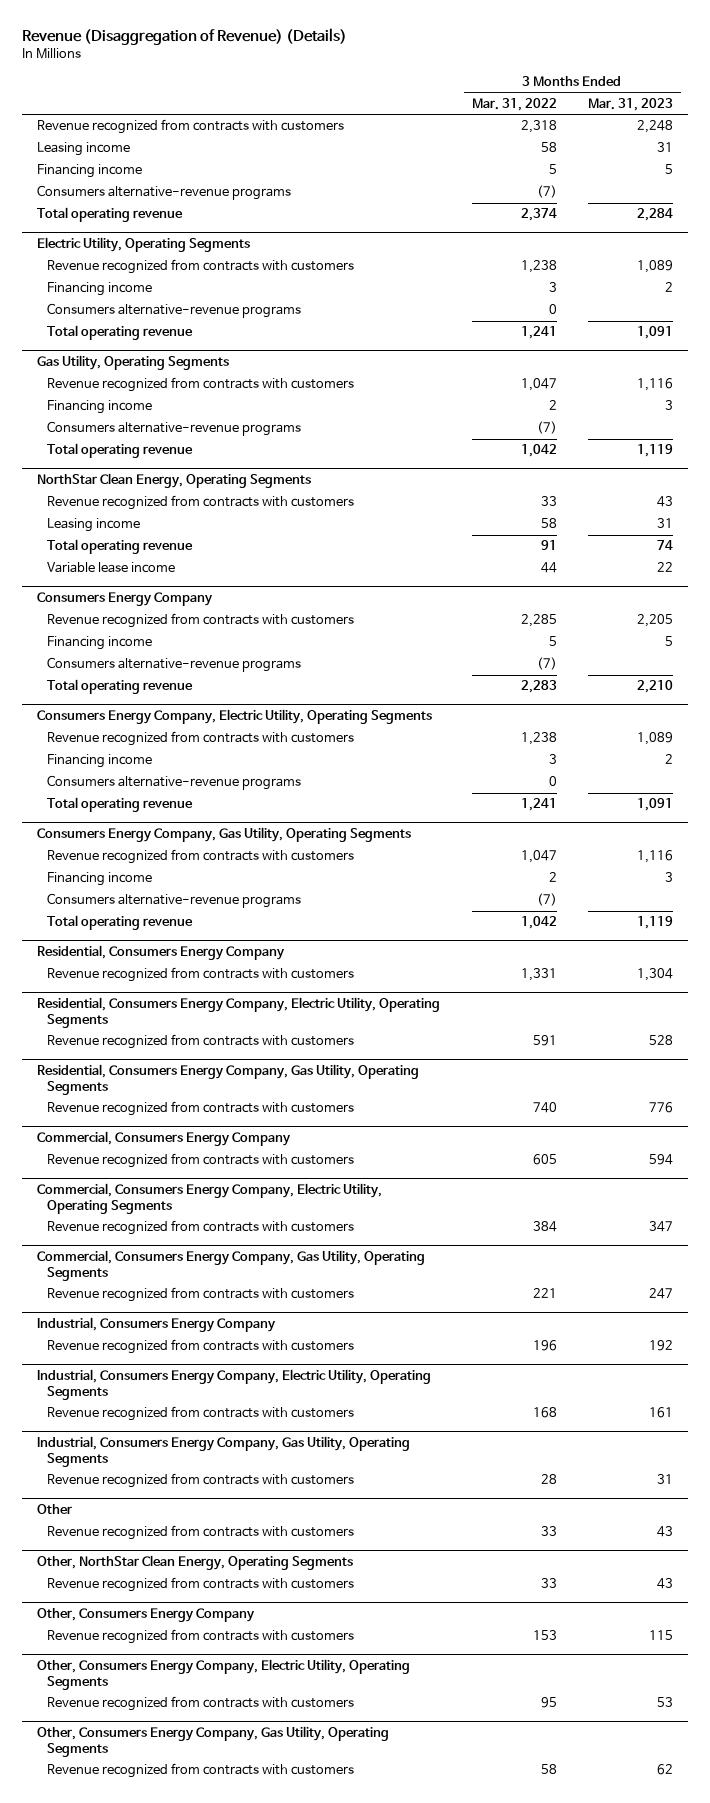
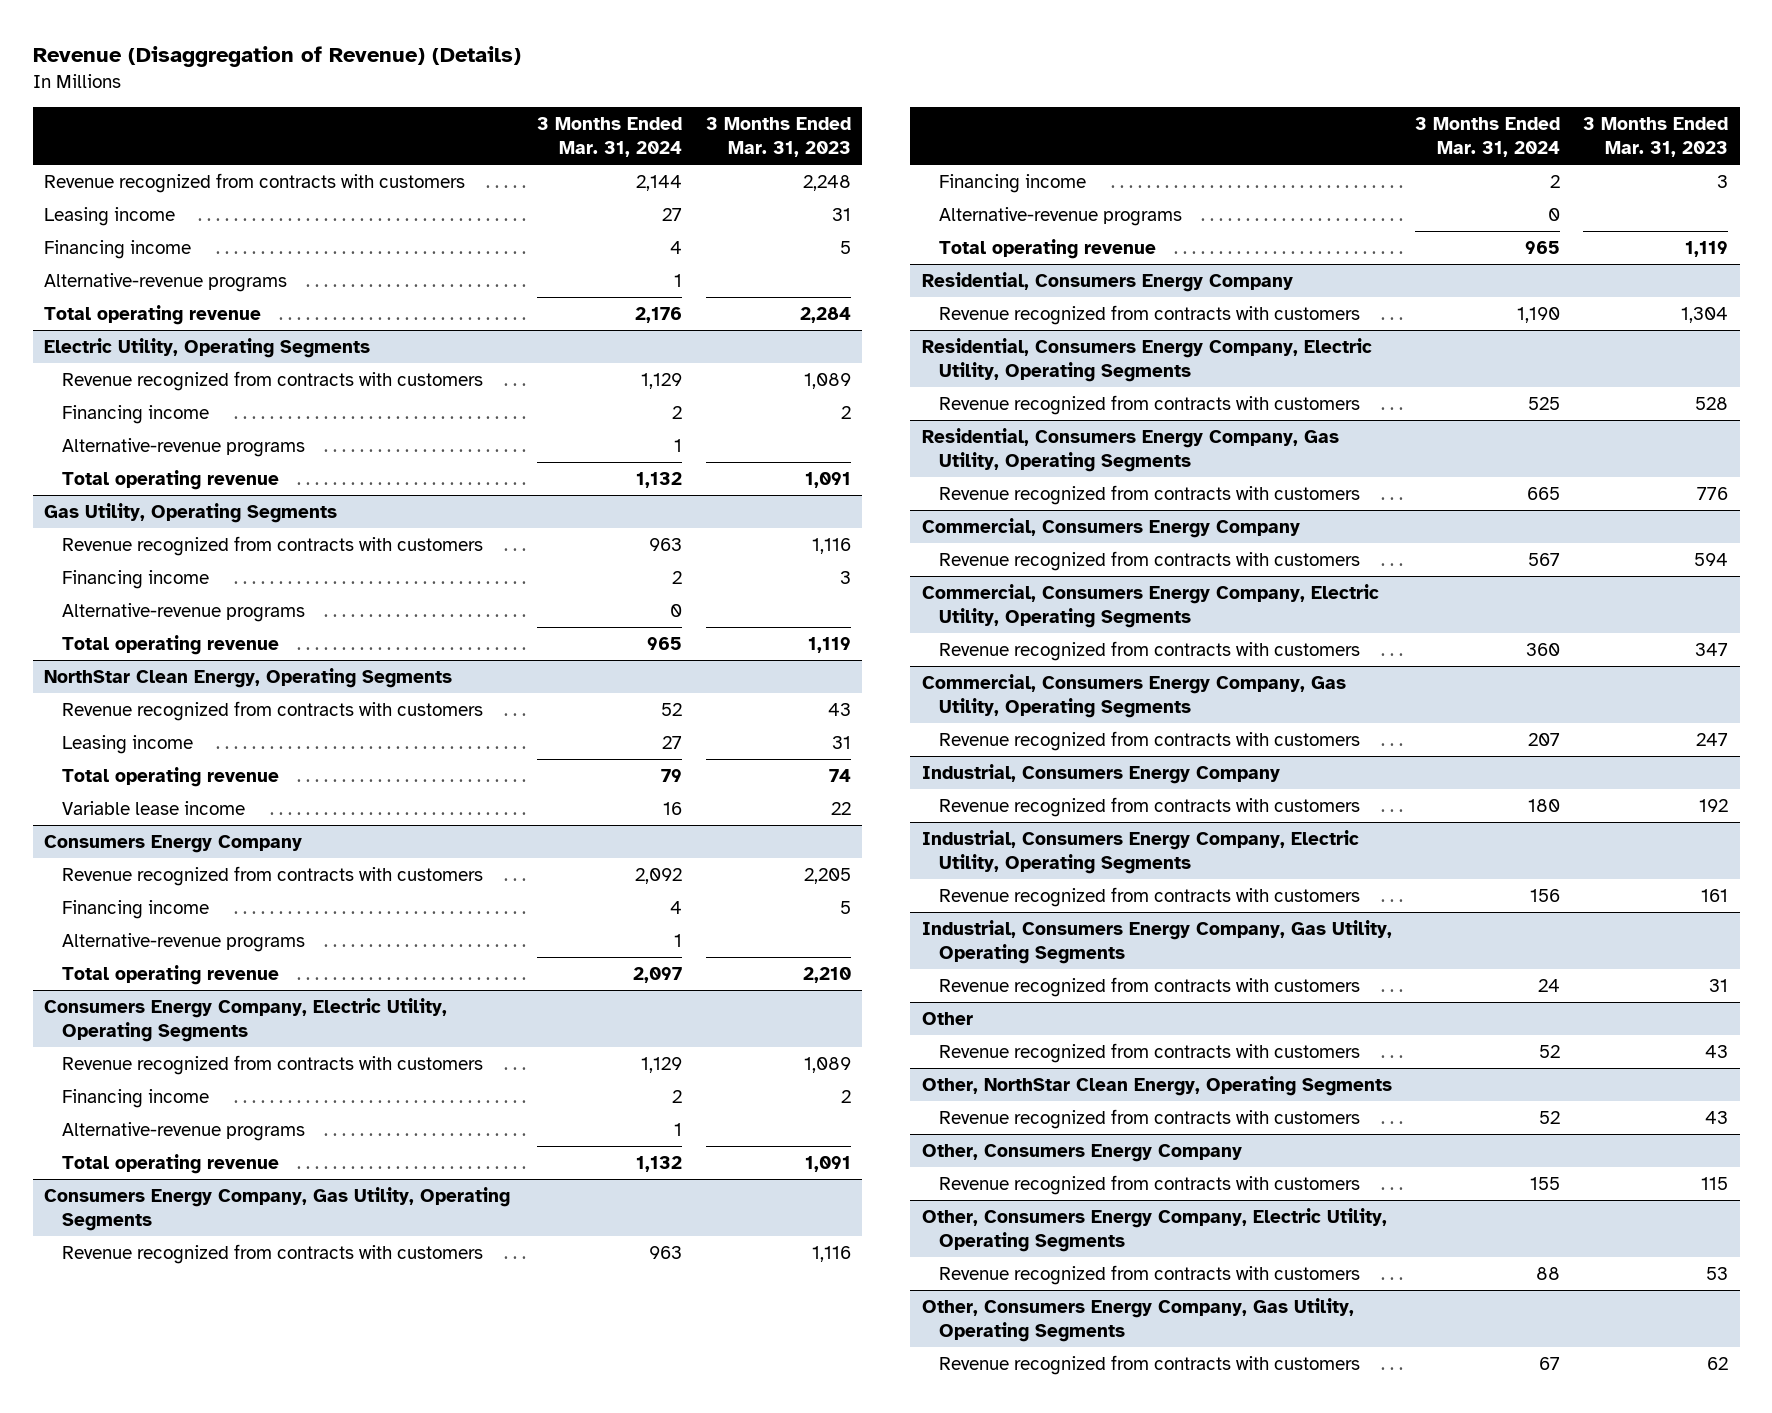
[471,97,557,111] Mar. 31, 2022 -> none
none -> [537,117,683,158] 3 Months Ended Mar. 31, 2024
[37,185,292,201] Consumers alternative-revenue programs -> [44,273,288,293] Alternative-revenue programs
[46,303,301,319] Consumers alternative-revenue programs -> [61,438,305,458] Alternative-revenue programs
[46,421,301,437] Consumers alternative-revenue programs -> [61,603,305,623] Alternative-revenue programs
[46,657,301,673] Consumers alternative-revenue programs -> [61,933,305,953] Alternative-revenue programs
[46,775,301,791] Consumers alternative-revenue programs -> [61,1122,305,1142] Alternative-revenue programs
[46,893,301,909] Consumers alternative-revenue programs -> [939,207,1183,227] Alternative-revenue programs

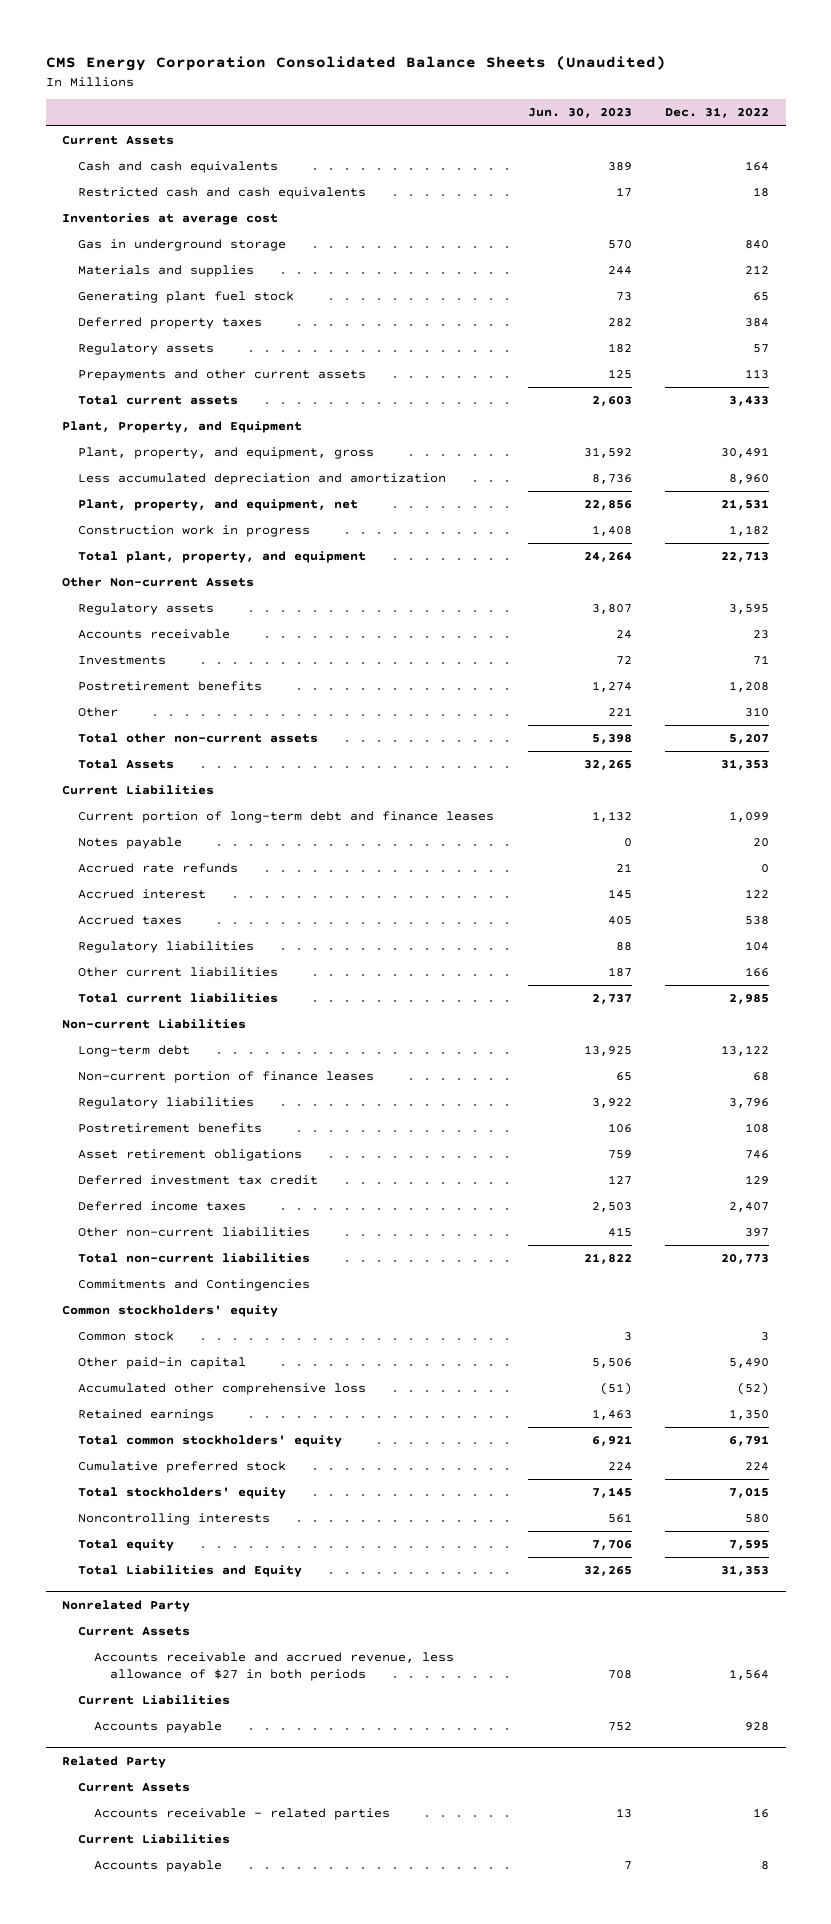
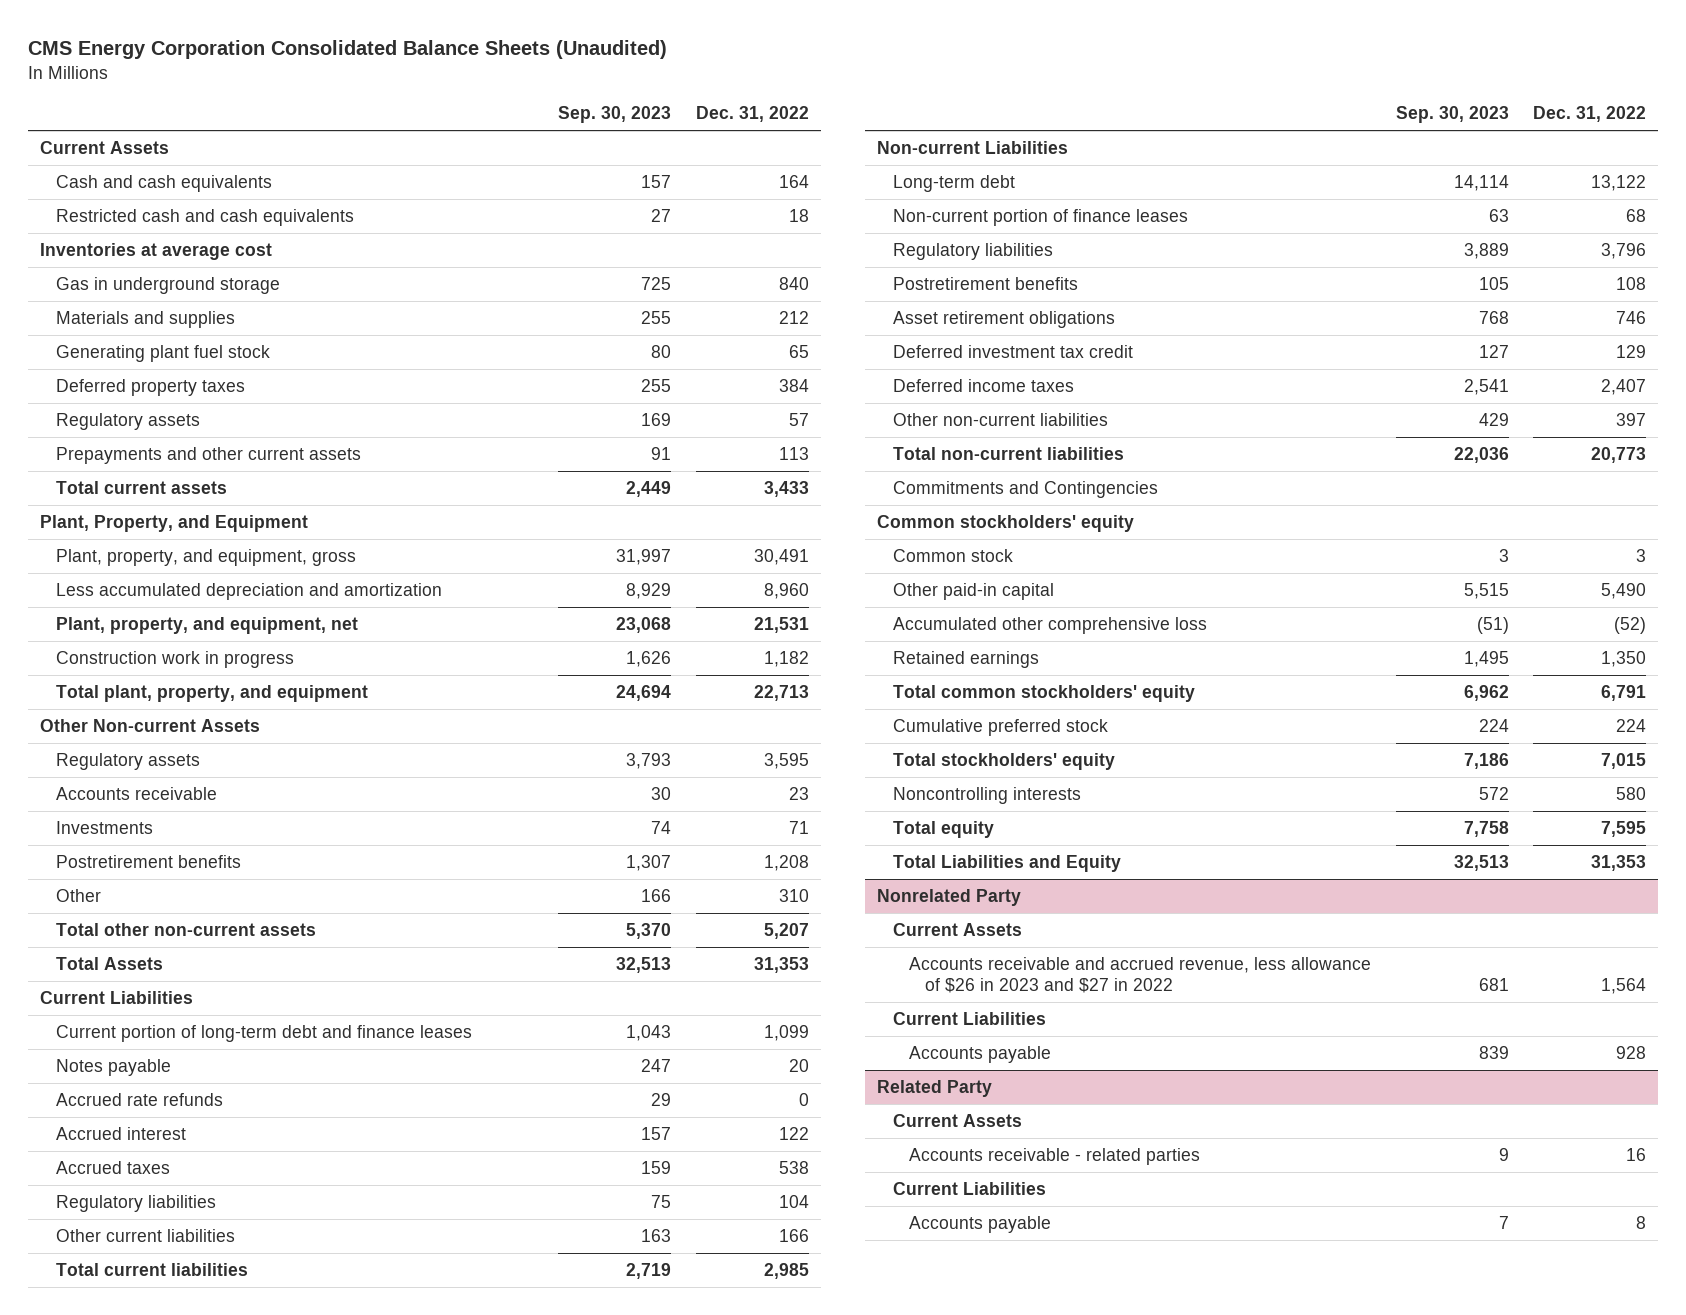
[527,108,632,119] Jun. 30, 2023 -> none
none -> [558,106,672,124] Sep. 30, 2023
[94,1652,455,1682] Accounts receivable and accrued revenue, less allowance of $27 in both periods -> [908,957,1371,993] Accounts receivable and accrued revenue, less allowance of $26 in 2023 and $27 in 2022

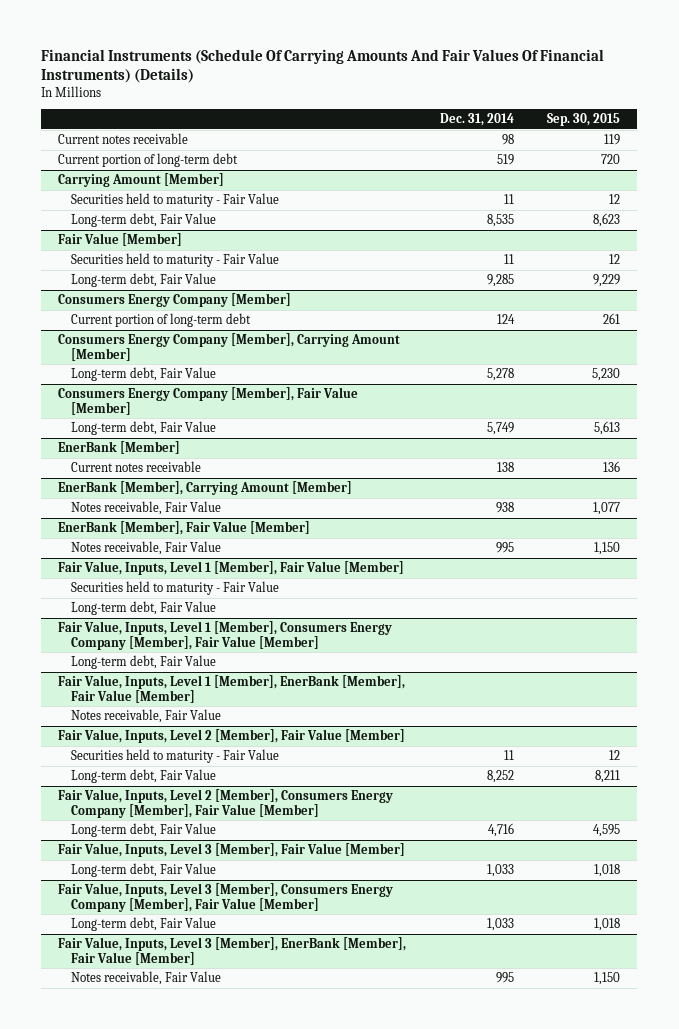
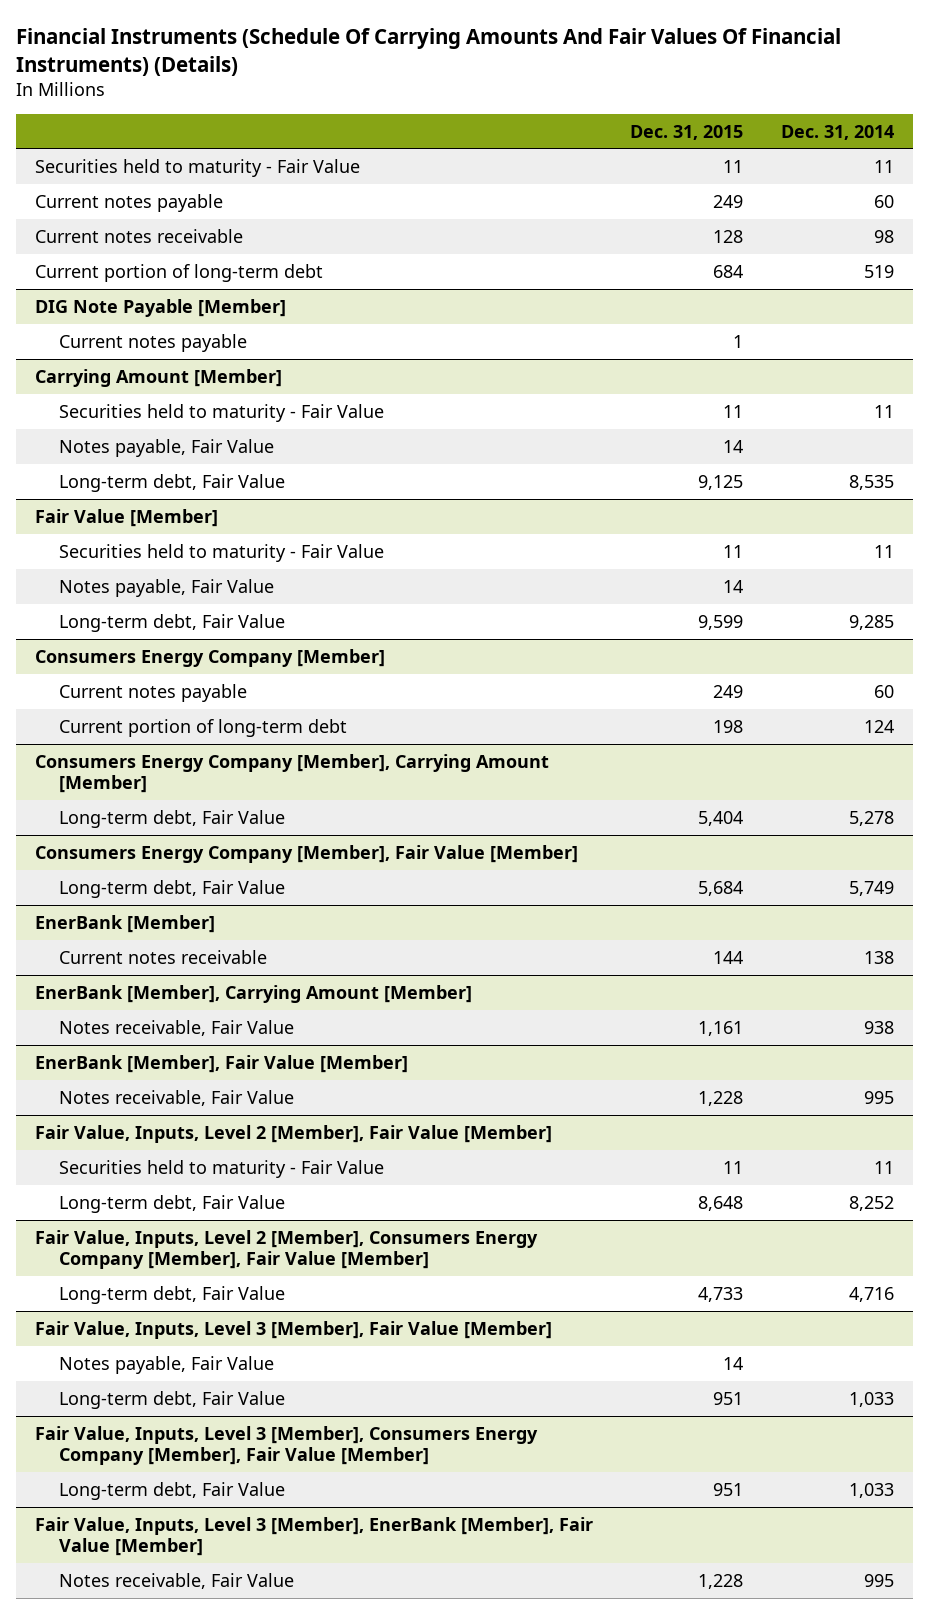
[547,113,621,127] Sep. 30, 2015 -> none
none -> [630,124,744,140] Dec. 31, 2015
none -> [34,158,360,177] Securities held to maturity - Fair Value
none -> [34,193,223,212] Current notes payable
none -> [34,298,286,317] DIG Note Payable [Member]
none -> [58,333,247,352] Current notes payable
none -> [58,438,274,457] Notes payable, Fair Value
none -> [58,578,274,597] Notes payable, Fair Value
none -> [58,683,247,702] Current notes payable
[58,561,405,576] Fair Value, Inputs, Level 1 [Member], Fair Value [Member] -> none
[71,581,280,596] Securities held to maturity - Fair Value -> none
[71,601,217,616] Long-term debt, Fair Value -> none
[58,621,393,650] Fair Value, Inputs, Level 1 [Member], Consumers Energy Company [Member], Fair Value [Member] -> none
[71,655,217,670] Long-term debt, Fair Value -> none
[58,675,406,703] Fair Value, Inputs, Level 1 [Member], EnerBank [Member], Fair Value [Member] -> none
[71,709,222,724] Notes receivable, Fair Value -> none
none -> [58,1355,274,1374] Notes payable, Fair Value

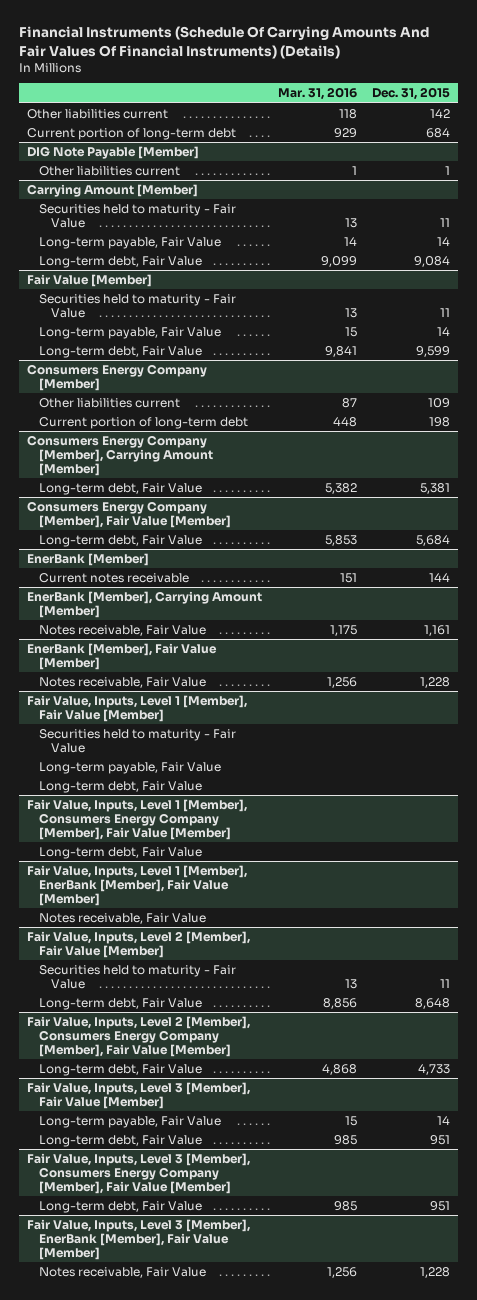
[780,124,894,140] Dec. 31, 2014 -> none
none -> [277,87,357,101] Mar. 31, 2016
[34,158,360,177] Securities held to maturity - Fair Value -> none
[34,193,223,212] Current notes payable -> none
[34,228,243,243] Current notes receivable -> none
none -> [26,108,168,119] Other liabilities current
[58,333,247,352] Current notes payable -> none
none -> [38,165,180,176] Other liabilities current
[58,438,274,457] Notes payable, Fair Value -> [38,236,221,249] Long-term payable, Fair Value
[698,474,744,490] 9,125 -> [414,255,451,267] 9,084
[58,578,274,597] Notes payable, Fair Value -> [38,326,221,339] Long-term payable, Fair Value
[58,683,247,702] Current notes payable -> none
none -> [38,397,180,408] Other liabilities current
[698,810,744,826] 5,404 -> [420,482,451,494] 5,381
none -> [26,694,247,722] Fair Value, Inputs, Level 1 [Member], Fair Value [Member]
none -> [38,728,236,753] Securities held to maturity - Fair Value
none -> [38,761,221,774] Long-term payable, Fair Value
none -> [38,780,202,793] Long-term debt, Fair Value
none -> [26,798,247,840] Fair Value, Inputs, Level 1 [Member], Consumers Energy Company [Member], Fair Value [Member]
none -> [38,846,202,859] Long-term debt, Fair Value
none -> [26,864,247,906] Fair Value, Inputs, Level 1 [Member], EnerBank [Member], Fair Value [Member]
none -> [38,912,206,924] Notes receivable, Fair Value
[58,1355,274,1374] Notes payable, Fair Value -> [38,1115,221,1128] Long-term payable, Fair Value

